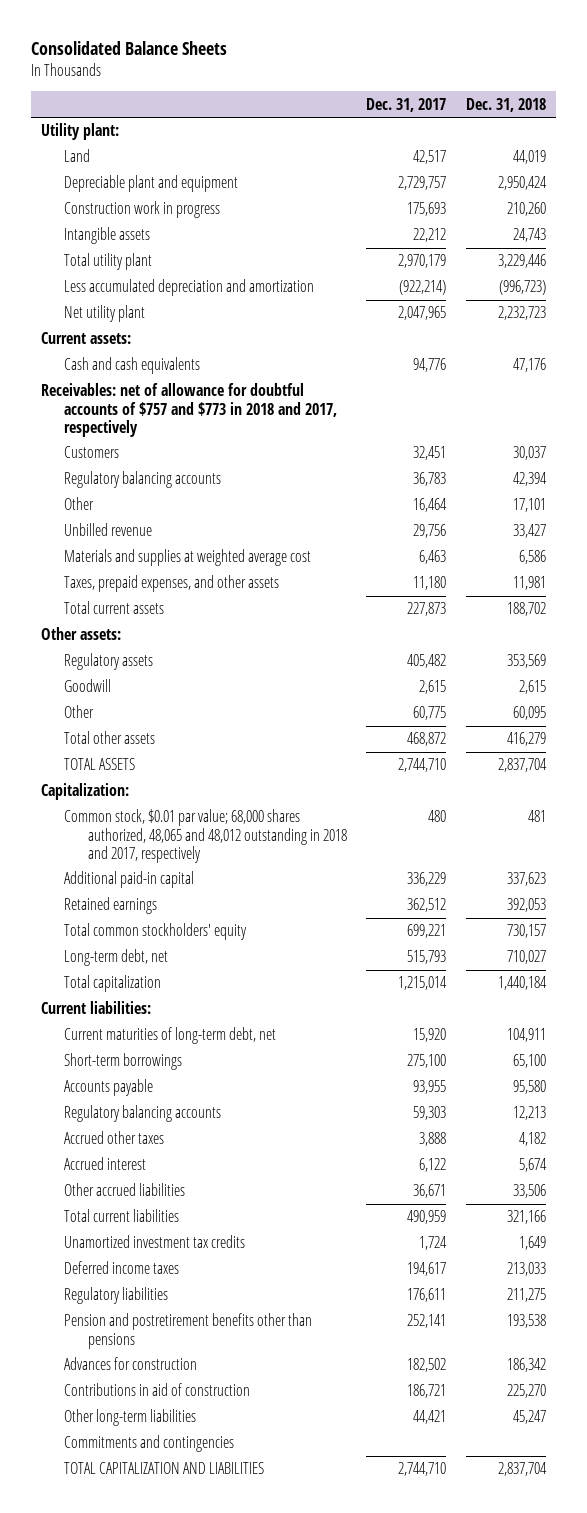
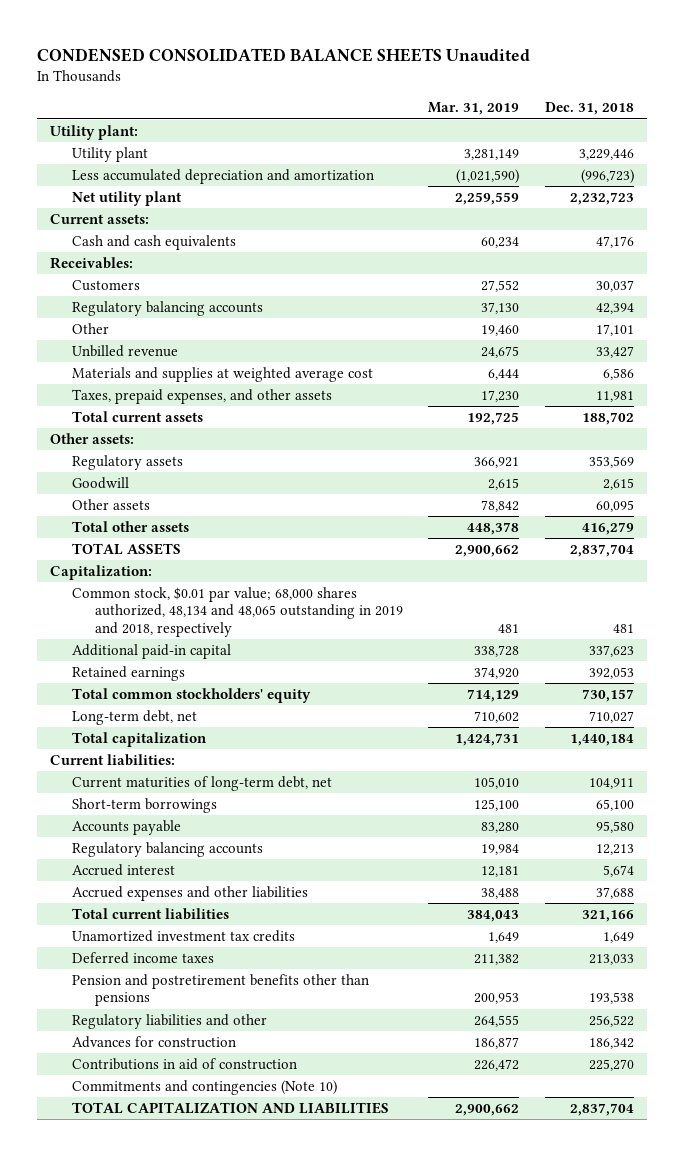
[31,41,228,56] Consolidated Balance Sheets -> [37,47,531,62] CONDENSED CONSOLIDATED BALANCE SHEETS Unaudited
[366,97,447,112] Dec. 31, 2017 -> none
none -> [428,102,520,116] Mar. 31, 2019
[64,149,91,163] Land -> none
[64,175,239,193] Depreciable plant and equipment -> none
[64,201,221,219] Construction work in progress -> none
[64,227,151,245] Intangible assets -> none
[64,253,153,271] Total utility plant -> [72,147,149,163] Utility plant
[40,383,338,437] Receivables: net of allowance for doubtful accounts of $757 and $773 in 2018 and 2017, respectively -> [50,257,134,270] Receivables:
[64,705,95,719] Other -> [72,499,151,511] Other assets
[64,809,348,863] Common stock, $0.01 par value; 68,000 shares authorized, 48,065 and 48,012 outstanding in 2018 and 2017, respectively -> [72,587,403,637] Common stock, $0.01 par value; 68,000 shares authorized, 48,134 and 48,065 outstanding in 2019 and 2018, respectively
[64,1131,165,1145] Accrued other taxes -> none
[64,1183,186,1197] Other accrued liabilities -> [72,886,309,902] Accrued expenses and other liabilities
[512,1184,546,1199] 33,506 -> [596,887,635,900] 37,688
[64,1287,169,1305] Regulatory liabilities -> none
none -> [72,1014,268,1030] Regulatory liabilities and other
[64,1409,197,1427] Other long-term liabilities -> none
[64,1435,235,1453] Commitments and contingencies -> [72,1080,338,1096] Commitments and contingencies (Note 10)

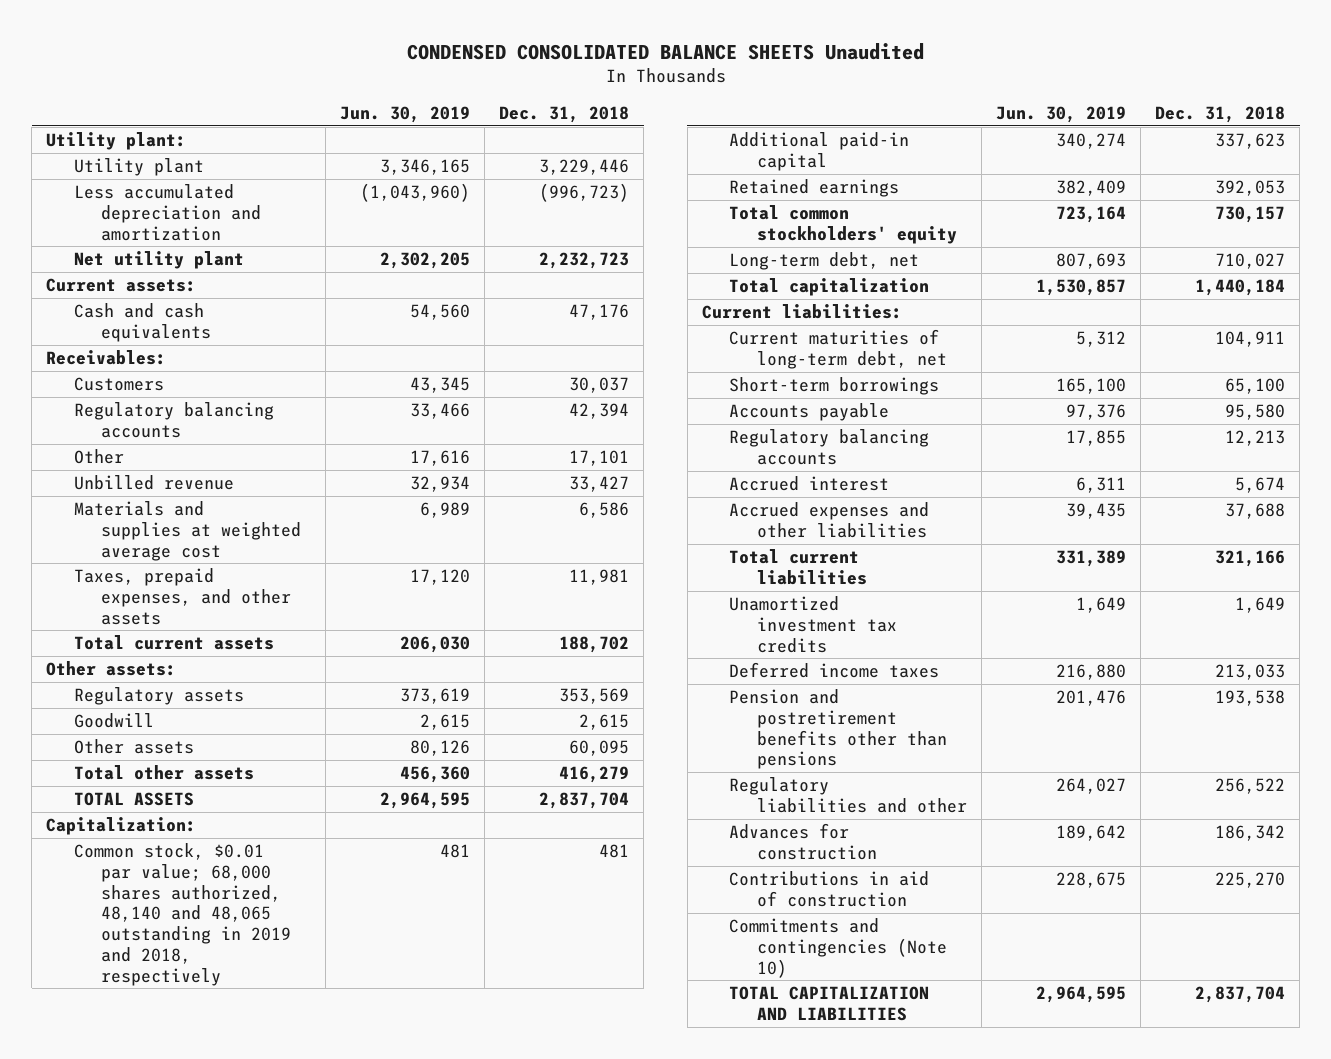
[428,102,520,116] Mar. 31, 2019 -> none
none -> [340,105,471,123] Jun. 30, 2019
[72,587,403,637] Common stock, $0.01 par value; 68,000 shares authorized, 48,134 and 48,065 outstanding in 2019 and 2018, respectively -> [73,843,291,986] Common stock, $0.01 par value; 68,000 shares authorized, 48,140 and 48,065 outstanding in 2019 and 2018, respectively

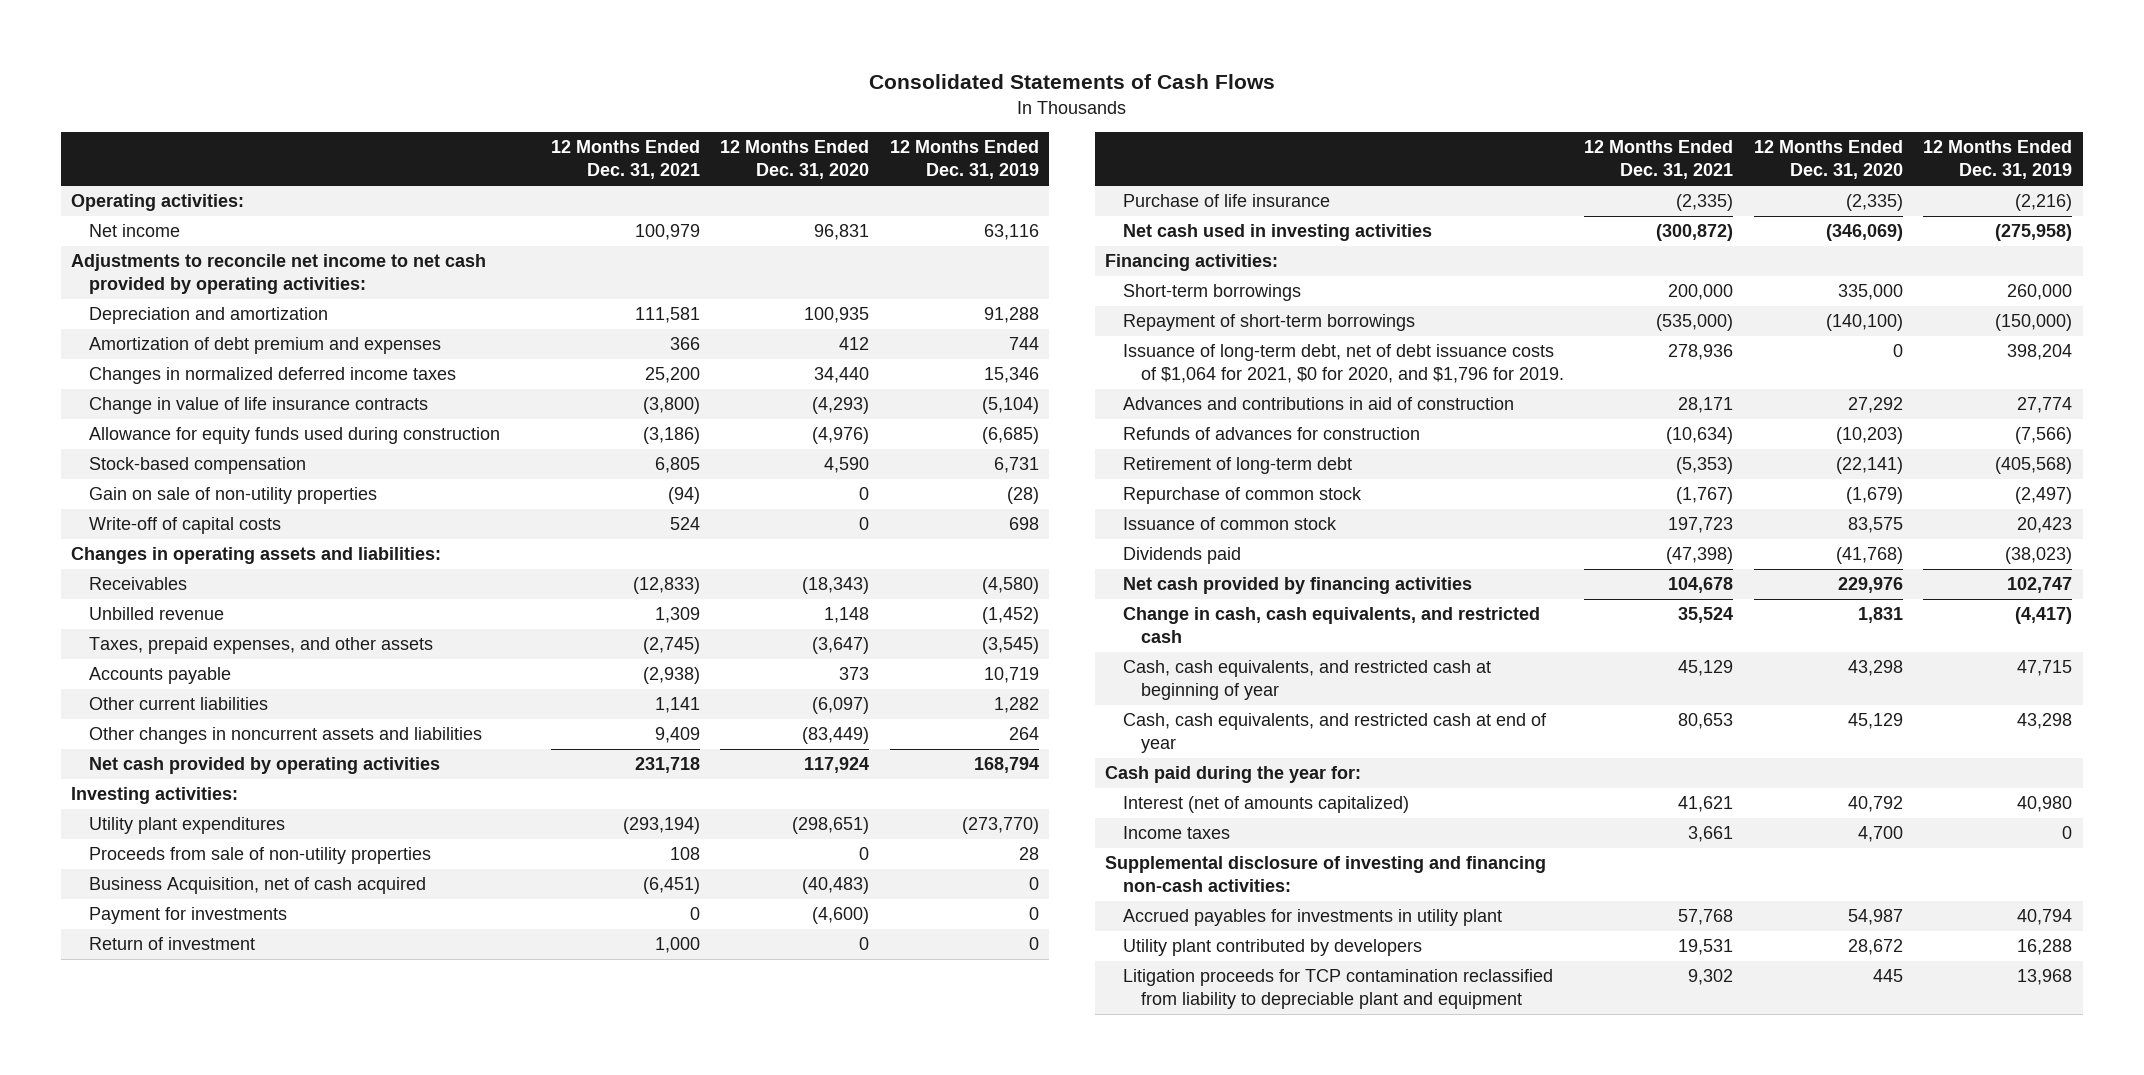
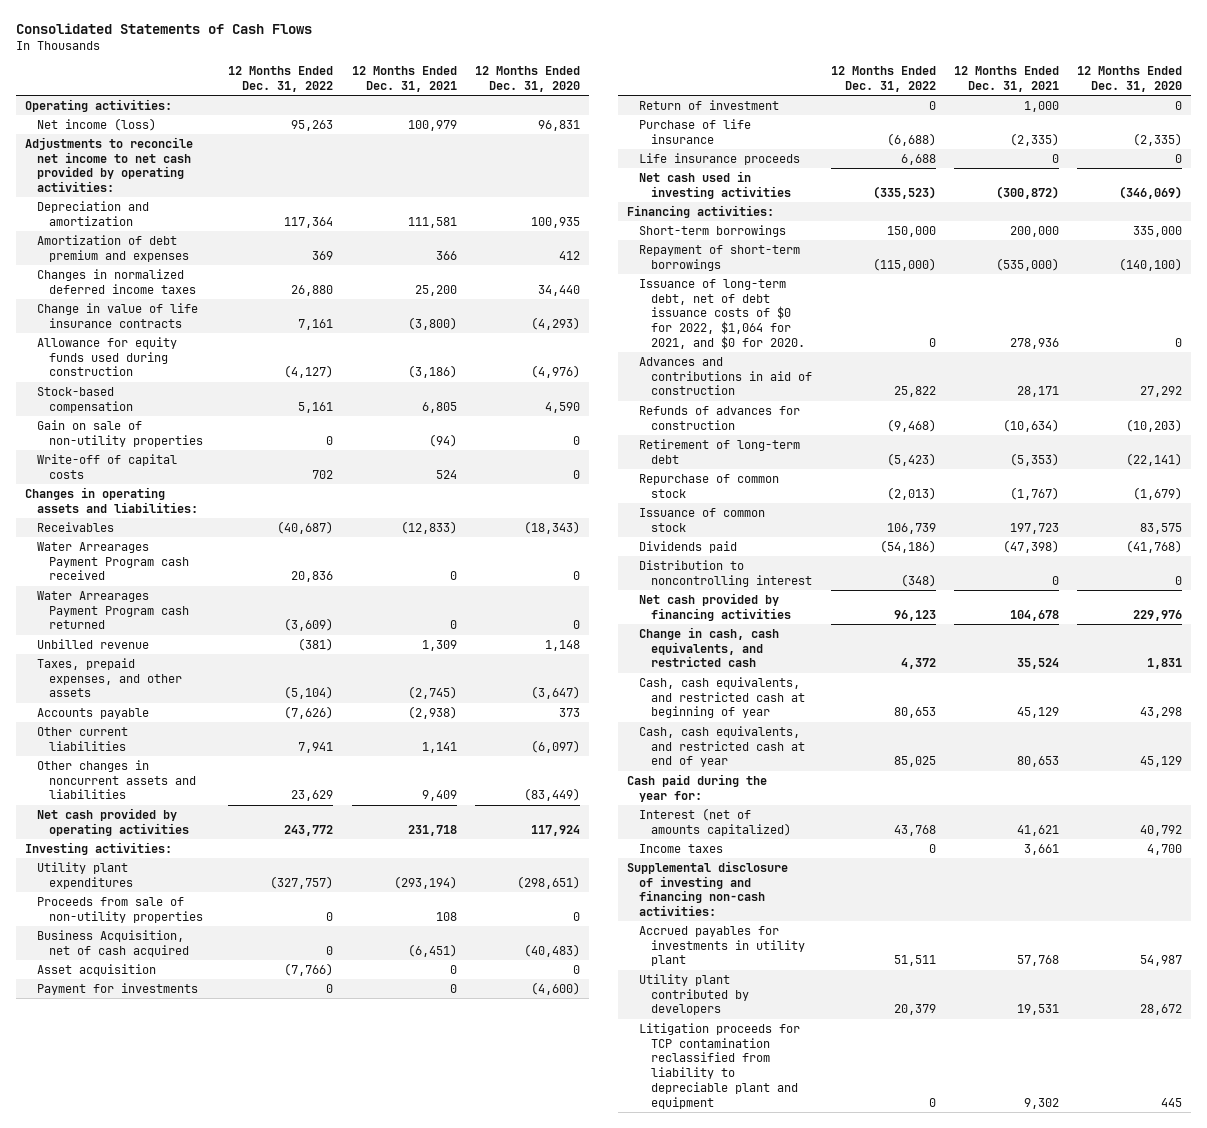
[889,140,1039,180] 12 Months Ended Dec. 31, 2019 -> none
none -> [228,66,334,92] 12 Months Ended Dec. 31, 2022
[89,224,181,238] Net income -> [37,117,157,131] Net income (loss)
none -> [37,541,190,581] Water Arrearages Payment Program cash received
none -> [37,590,190,630] Water Arrearages Payment Program cash returned
none -> [37,963,157,976] Asset acquisition
none -> [639,152,801,165] Life insurance proceeds
[1122,344,1564,384] Issuance of long-term debt, net of debt issuance costs of $1,064 for 2021, $0 for 2020, and $1,796 for 2019. -> [639,278,806,349] Issuance of long-term debt, net of debt issuance costs of $0 for 2022, $1,064 for 2021, and $0 for 2020.
none -> [639,559,813,587] Distribution to noncontrolling interest

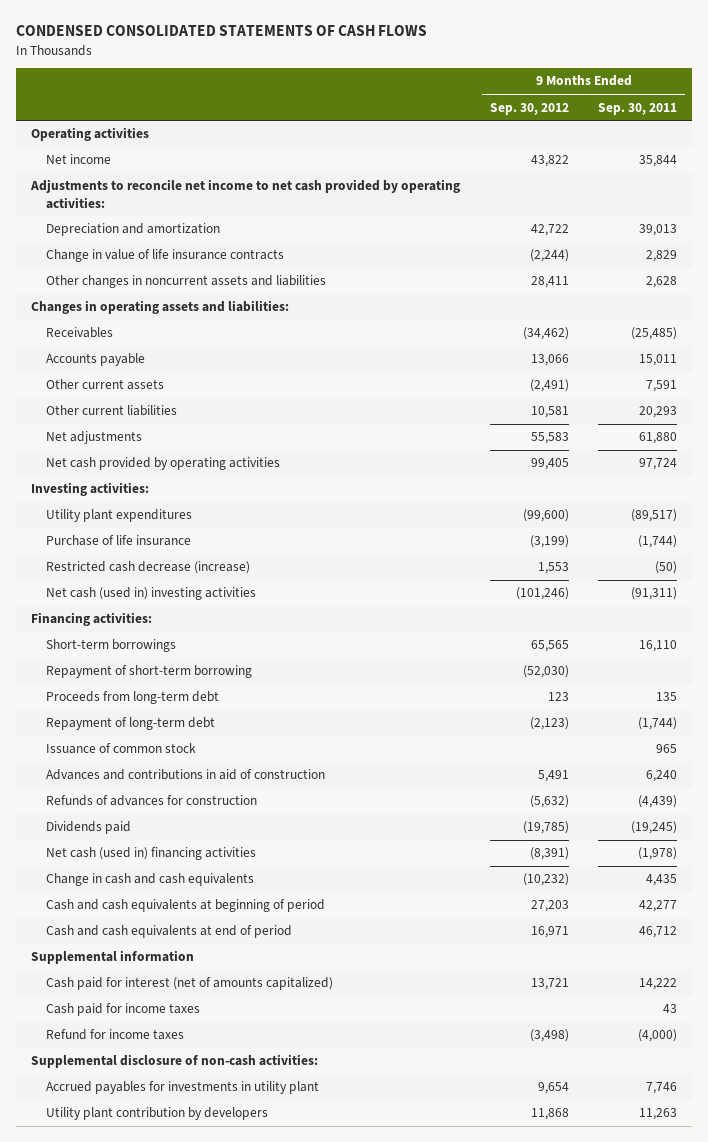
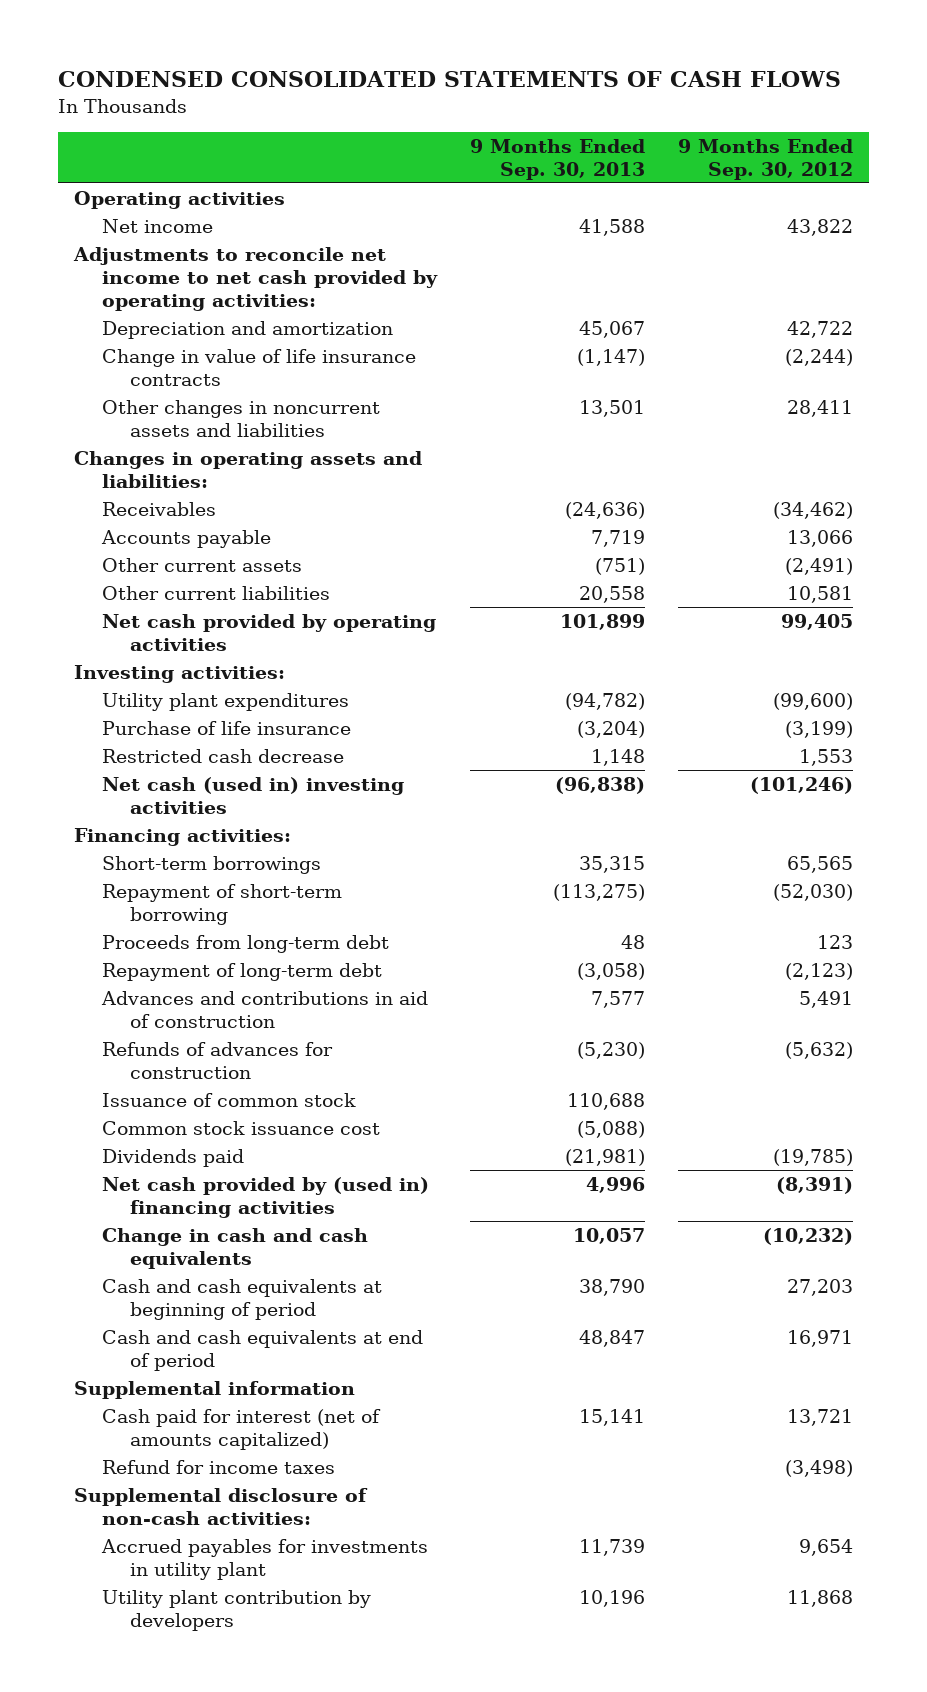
[598,102,678,115] Sep. 30, 2011 -> none
none -> [469,138,645,180] 9 Months Ended Sep. 30, 2013
[46,431,143,445] Net adjustments -> none
[46,561,251,575] Restricted cash decrease (increase) -> [102,748,345,763] Restricted cash decrease
[46,743,197,755] Issuance of common stock -> [102,1092,357,1107] Issuance of common stock
none -> [102,1120,381,1135] Common stock issuance cost
[46,847,257,861] Net cash (used in) financing activities -> [102,1176,430,1218] Net cash provided by (used in) financing activities
[46,1003,201,1017] Cash paid for income taxes -> none

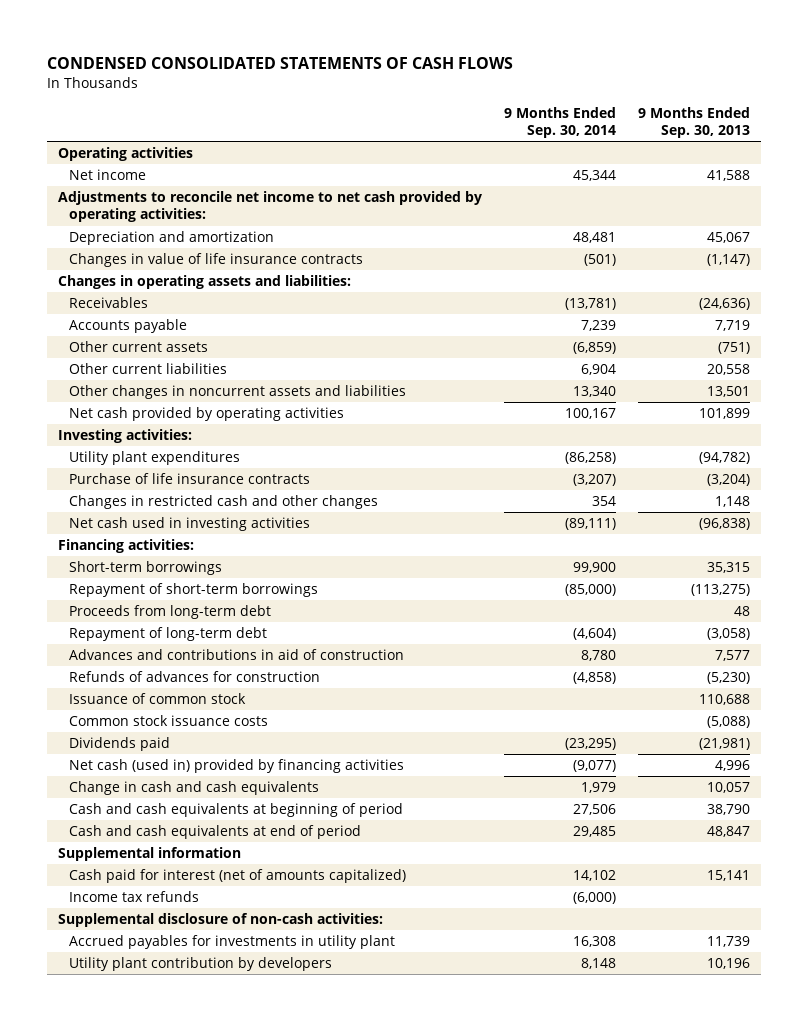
[677,138,853,180] 9 Months Ended Sep. 30, 2012 -> none
none -> [504,106,617,138] 9 Months Ended Sep. 30, 2014
[102,348,417,386] Change in value of life insurance contracts -> [68,253,363,268] Changes in value of life insurance contracts
[102,399,381,437] Other changes in noncurrent assets and liabilities -> [68,385,406,400] Other changes in noncurrent assets and liabilities
[102,720,352,735] Purchase of life insurance -> [68,473,310,485] Purchase of life insurance contracts
[102,748,345,763] Restricted cash decrease -> [68,495,378,510] Changes in restricted cash and other changes
[102,776,405,814] Net cash (used in) investing activities -> [68,517,310,532] Net cash used in investing activities
[102,883,343,925] Repayment of short-term borrowing -> [68,583,318,598] Repayment of short-term borrowings
[102,1120,381,1135] Common stock issuance cost -> [68,715,268,727] Common stock issuance costs
[102,1176,430,1218] Net cash provided by (used in) financing activities -> [68,759,404,774] Net cash (used in) provided by financing activities
[102,1459,336,1474] Refund for income taxes -> [68,891,199,903] Income tax refunds

